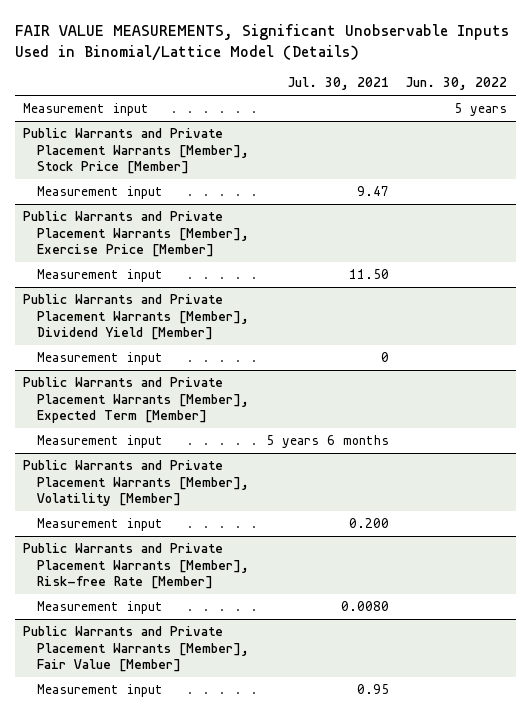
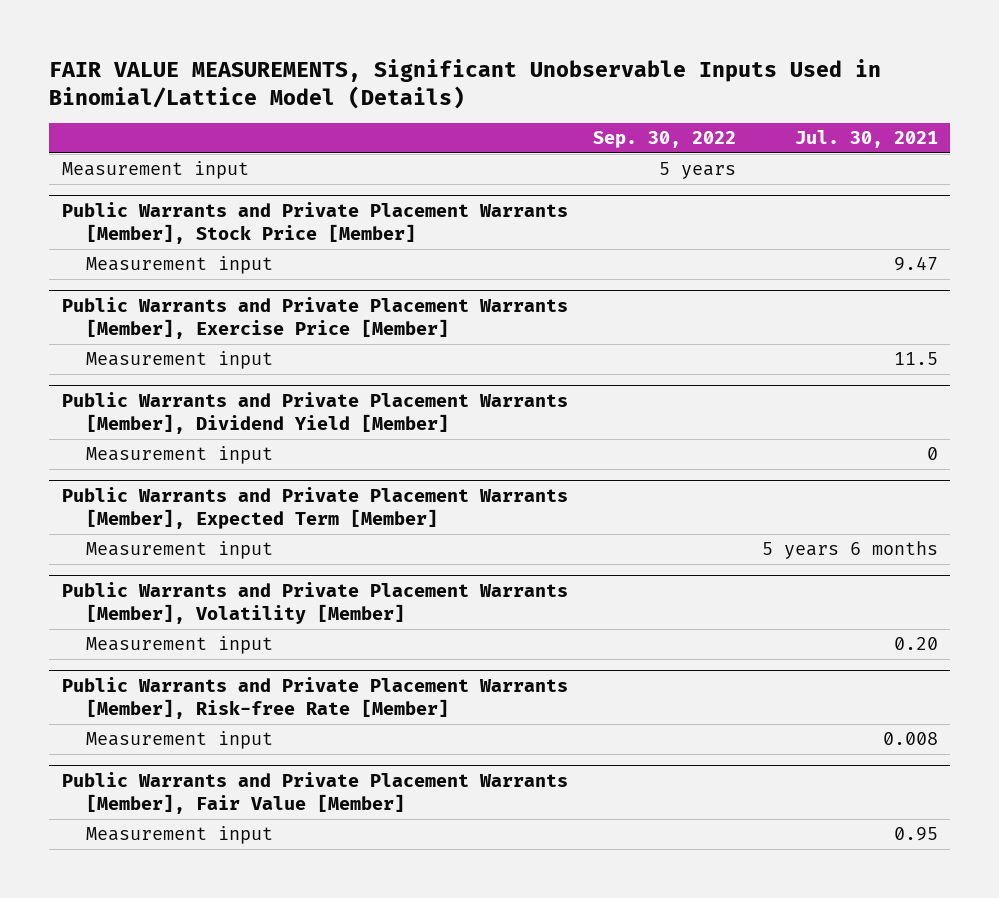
[406,77,508,91] Jun. 30, 2022 -> none
none -> [593,131,737,149] Sep. 30, 2022
[349,269,390,280] 11.50 -> [893,352,938,366] 11.5
[349,518,390,529] 0.200 -> [893,637,938,651] 0.20
[341,601,390,612] 0.0080 -> [882,732,938,746] 0.008

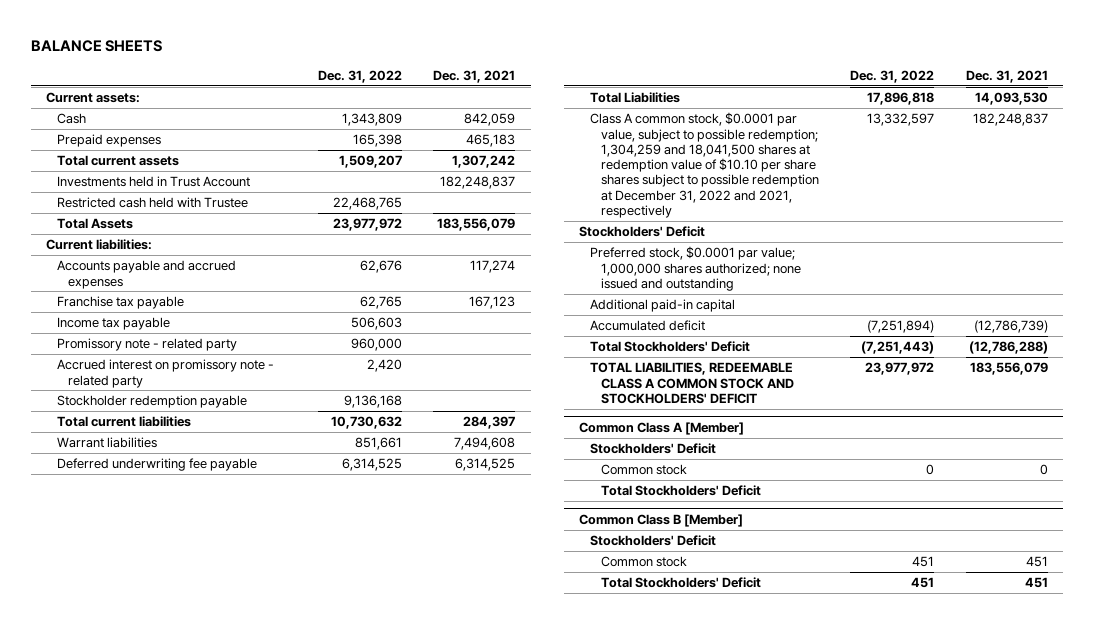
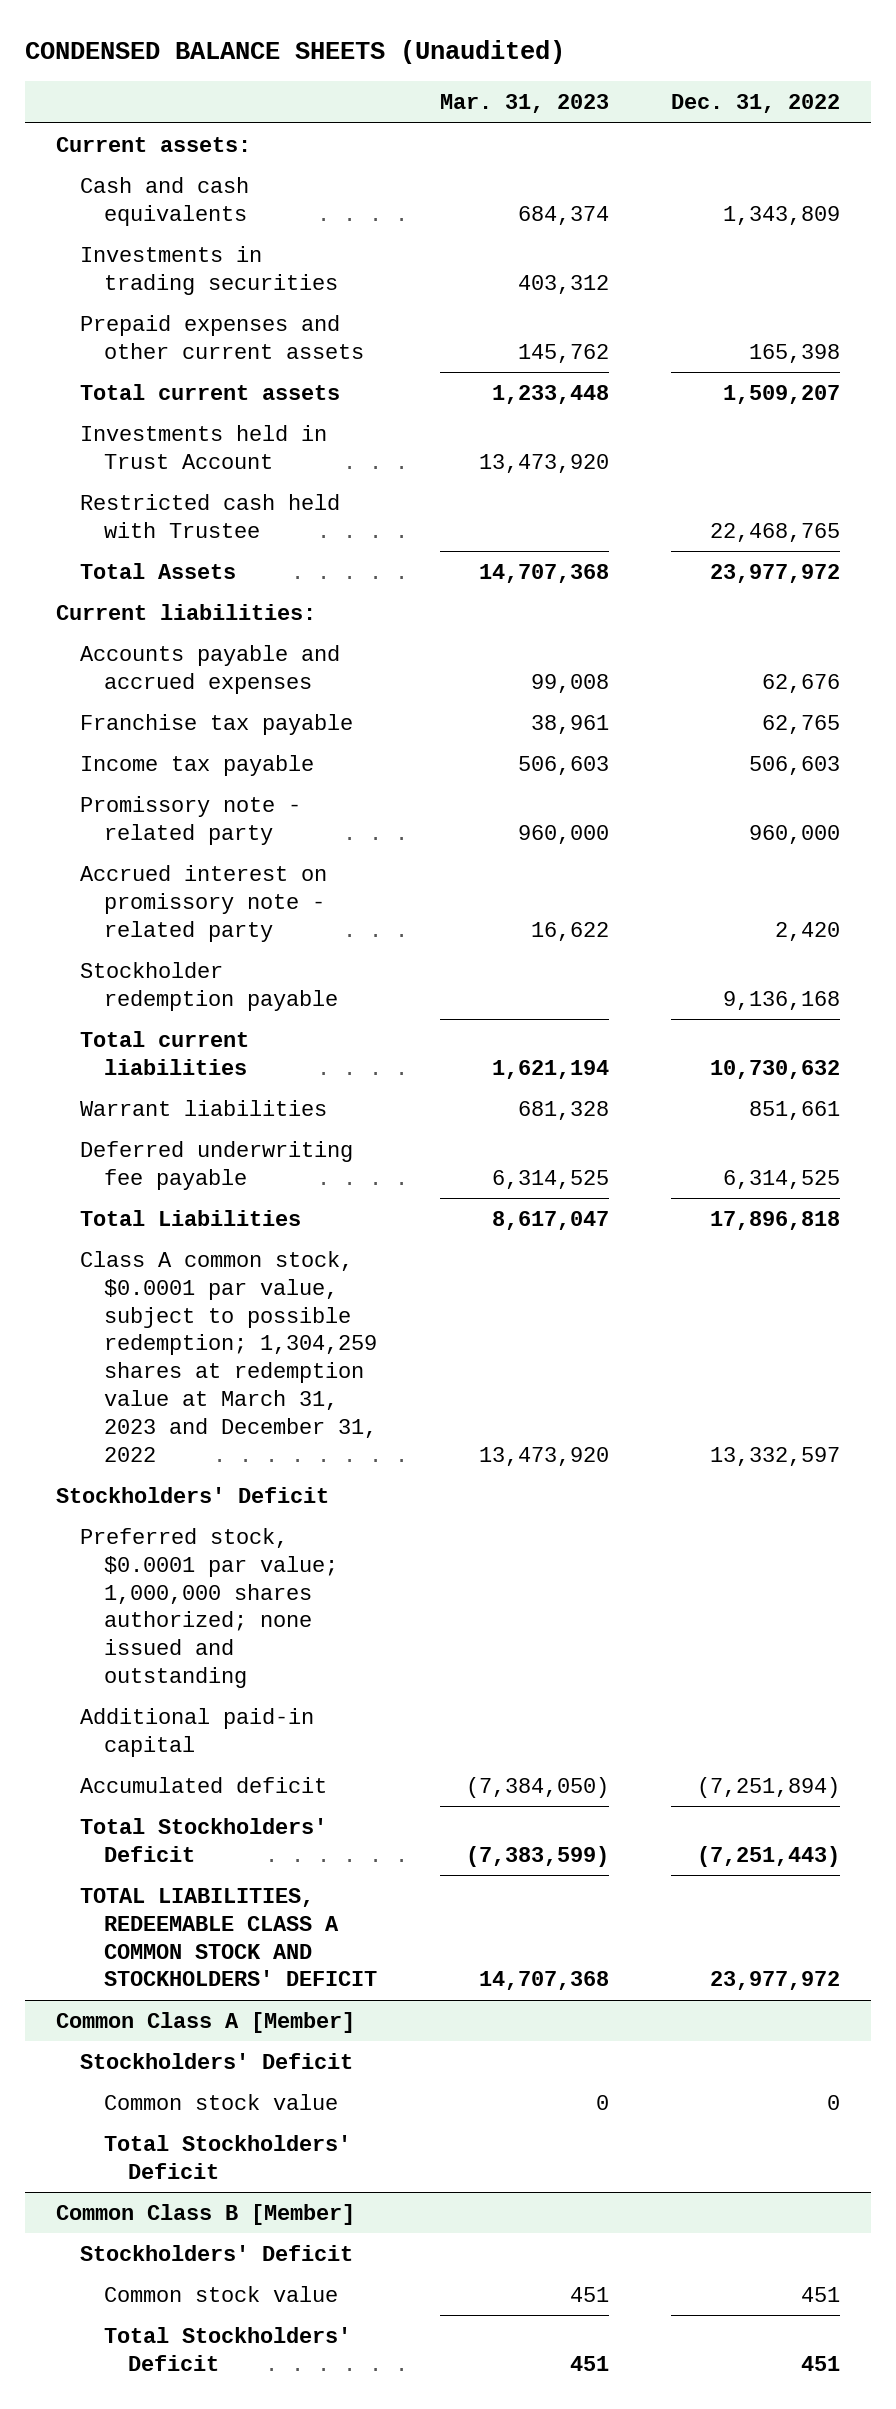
[30,40,162,53] BALANCE SHEETS -> [24,40,565,65] CONDENSED BALANCE SHEETS (Unaudited)
[432,69,515,83] Dec. 31, 2021 -> none
none -> [439,94,609,114] Mar. 31, 2023
[57,113,87,125] Cash -> [80,176,250,226] Cash and cash equivalents
none -> [80,245,339,295] Investments in trading securities
[57,134,162,148] Prepaid expenses -> [80,314,365,359] Prepaid expenses and other current assets
[590,112,820,219] Class A common stock, $0.0001 par value, subject to possible redemption; 1,304,259 and 18,041,500 shares at redemption value of $10.10 per share shares subject to possible redemption at December 31, 2022 and 2021, respectively -> [80,1250,378,1462] Class A common stock, $0.0001 par value, subject to possible redemption; 1,304,259 shares at redemption value at March 31, 2023 and December 31, 2022
[601,464,688,476] Common stock -> [104,2093,339,2110] Common stock value
[601,556,688,568] Common stock -> [104,2285,339,2302] Common stock value

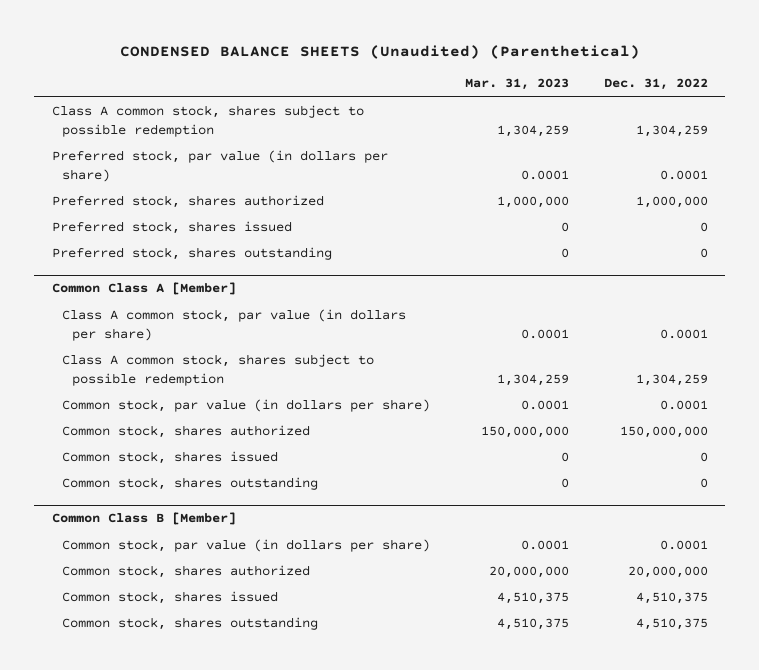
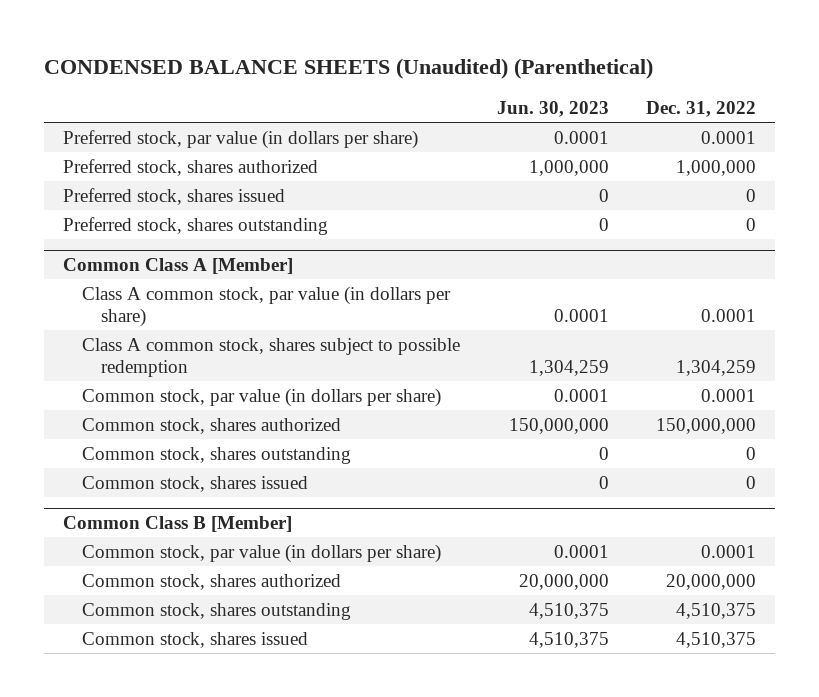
[464,78,569,91] Mar. 31, 2023 -> none
none -> [497,100,610,117] Jun. 30, 2023
[51,105,364,137] Class A common stock, shares subject to possible redemption -> none
[61,451,278,465] Common stock, shares issued -> [81,475,308,492] Common stock, shares issued
[61,591,278,605] Common stock, shares issued -> [81,631,308,648] Common stock, shares issued

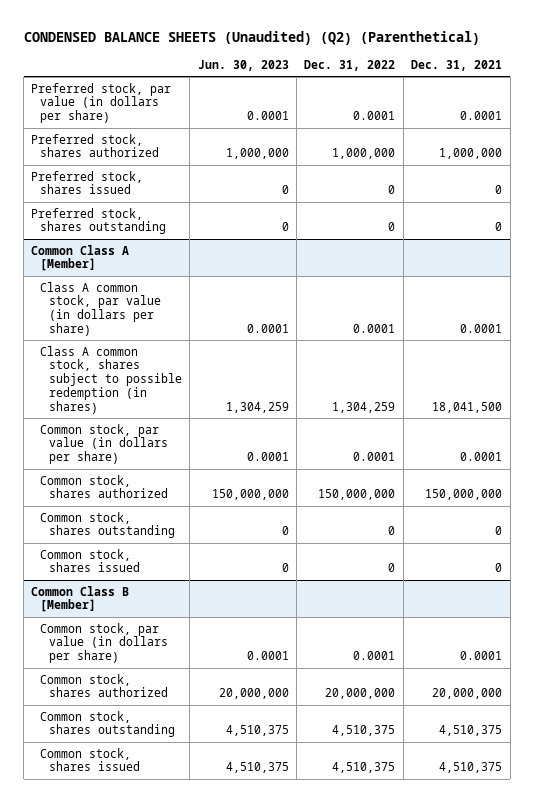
[44,58,654,80] CONDENSED BALANCE SHEETS (Unaudited) (Parenthetical) -> [23,30,480,45] CONDENSED BALANCE SHEETS (Unaudited) (Q2) (Parenthetical)
none -> [411,59,503,71] Dec. 31, 2021
[81,337,460,377] Class A common stock, shares subject to possible redemption -> [40,345,182,415] Class A common stock, shares subject to possible redemption (in shares)

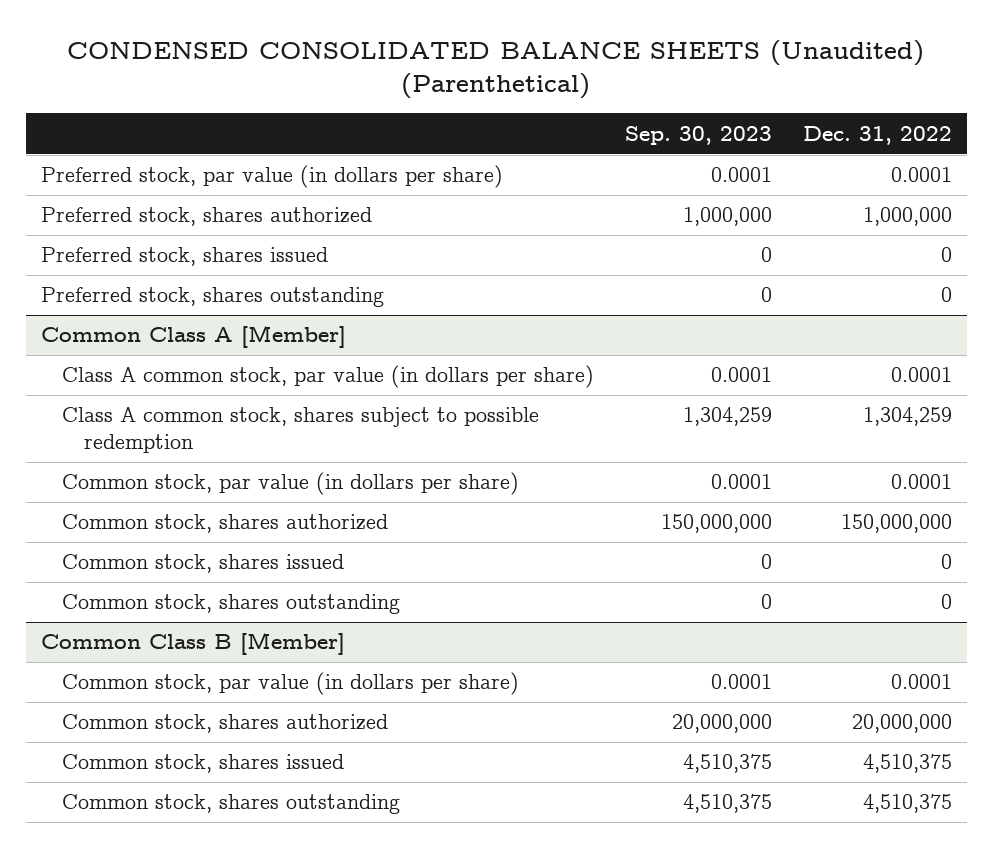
[23,30,480,45] CONDENSED BALANCE SHEETS (Unaudited) (Q2) (Parenthetical) -> [67,39,925,99] CONDENSED CONSOLIDATED BALANCE SHEETS (Unaudited) (Parenthetical)
[197,59,289,71] Jun. 30, 2023 -> none
[411,59,503,71] Dec. 31, 2021 -> none
none -> [624,125,772,145] Sep. 30, 2023
[40,345,182,415] Class A common stock, shares subject to possible redemption (in shares) -> [62,407,540,453] Class A common stock, shares subject to possible redemption
[40,511,175,539] Common stock, shares outstanding -> [62,594,401,615] Common stock, shares outstanding
[40,710,175,738] Common stock, shares outstanding -> [62,794,401,815] Common stock, shares outstanding

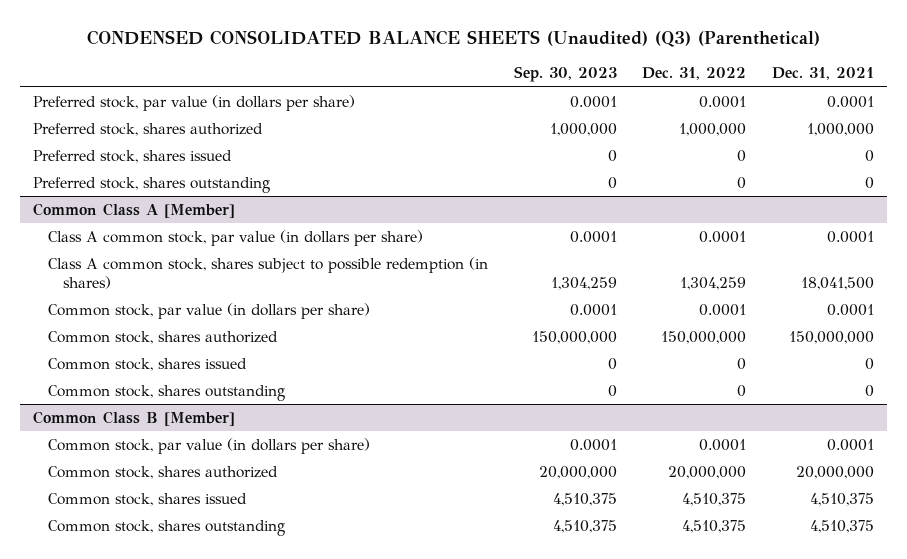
[67,39,925,99] CONDENSED CONSOLIDATED BALANCE SHEETS (Unaudited) (Parenthetical) -> [87,29,821,47] CONDENSED CONSOLIDATED BALANCE SHEETS (Unaudited) (Q3) (Parenthetical)
none -> [772,67,875,81] Dec. 31, 2021
[62,407,540,453] Class A common stock, shares subject to possible redemption -> [47,256,488,289] Class A common stock, shares subject to possible redemption (in shares)

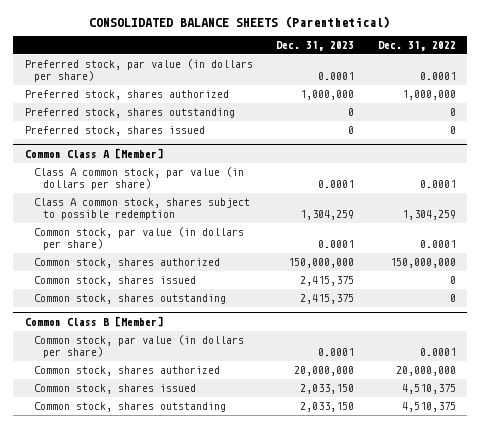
[87,29,821,47] CONDENSED CONSOLIDATED BALANCE SHEETS (Unaudited) (Q3) (Parenthetical) -> [89,15,391,28] CONSOLIDATED BALANCE SHEETS (Parenthetical)
[513,66,617,83] Sep. 30, 2023 -> none
[772,67,875,81] Dec. 31, 2021 -> none
none -> [276,40,355,51] Dec. 31, 2023
[32,149,232,163] Preferred stock, shares issued -> [24,126,205,137] Preferred stock, shares issued
[47,256,488,289] Class A common stock, shares subject to possible redemption (in shares) -> [33,198,250,220] Class A common stock, shares subject to possible redemption

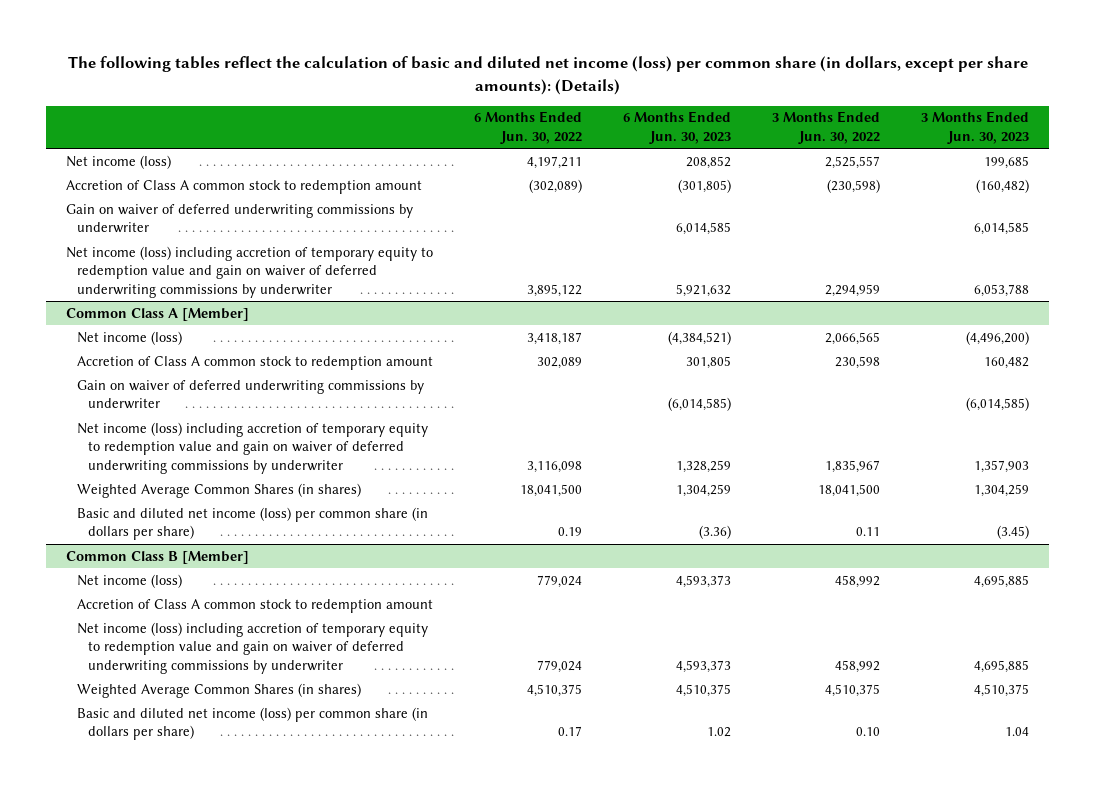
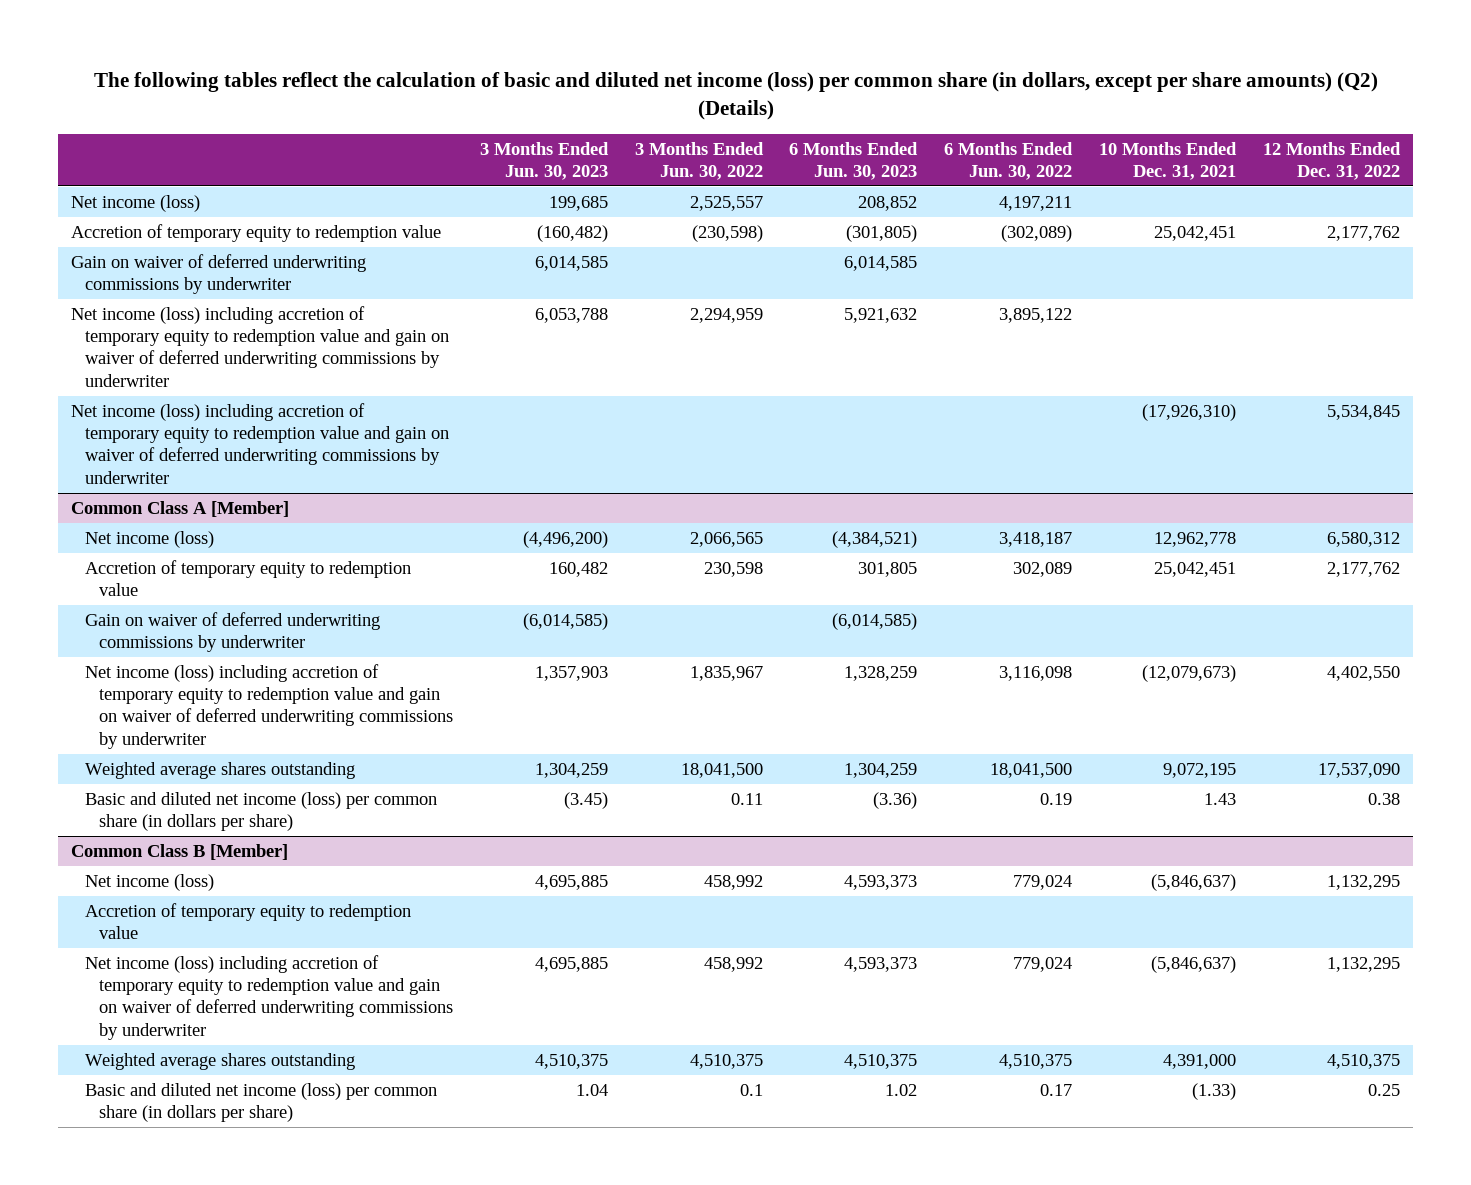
[67,56,1028,96] The following tables reflect the calculation of basic and diluted net income (loss) per common share (in dollars, except per share amounts): (Details) -> [93,71,1378,121] The following tables reflect the calculation of basic and diluted net income (loss) per common share (in dollars, except per share amounts) (Q2) (Details)
none -> [1098,141,1237,180] 10 Months Ended Dec. 31, 2021
none -> [1262,141,1401,180] 12 Months Ended Dec. 31, 2022
[66,179,423,194] Accretion of Class A common stock to redemption amount -> [71,223,442,242] Accretion of temporary equity to redemption value
none -> [71,402,450,484] Net income (loss) including accretion of temporary equity to redemption value and gain on waiver of deferred underwriting commissions by underwriter
[77,355,434,370] Accretion of Class A common stock to redemption amount -> [85,559,412,597] Accretion of temporary equity to redemption value
[77,482,362,498] Weighted Average Common Shares (in shares) -> [85,761,356,779] Weighted average shares outstanding
[77,598,434,613] Accretion of Class A common stock to redemption amount -> [85,902,412,940] Accretion of temporary equity to redemption value
[77,682,362,698] Weighted Average Common Shares (in shares) -> [85,1052,356,1070] Weighted average shares outstanding
[856,727,881,737] 0.10 -> [739,1083,763,1096] 0.1

